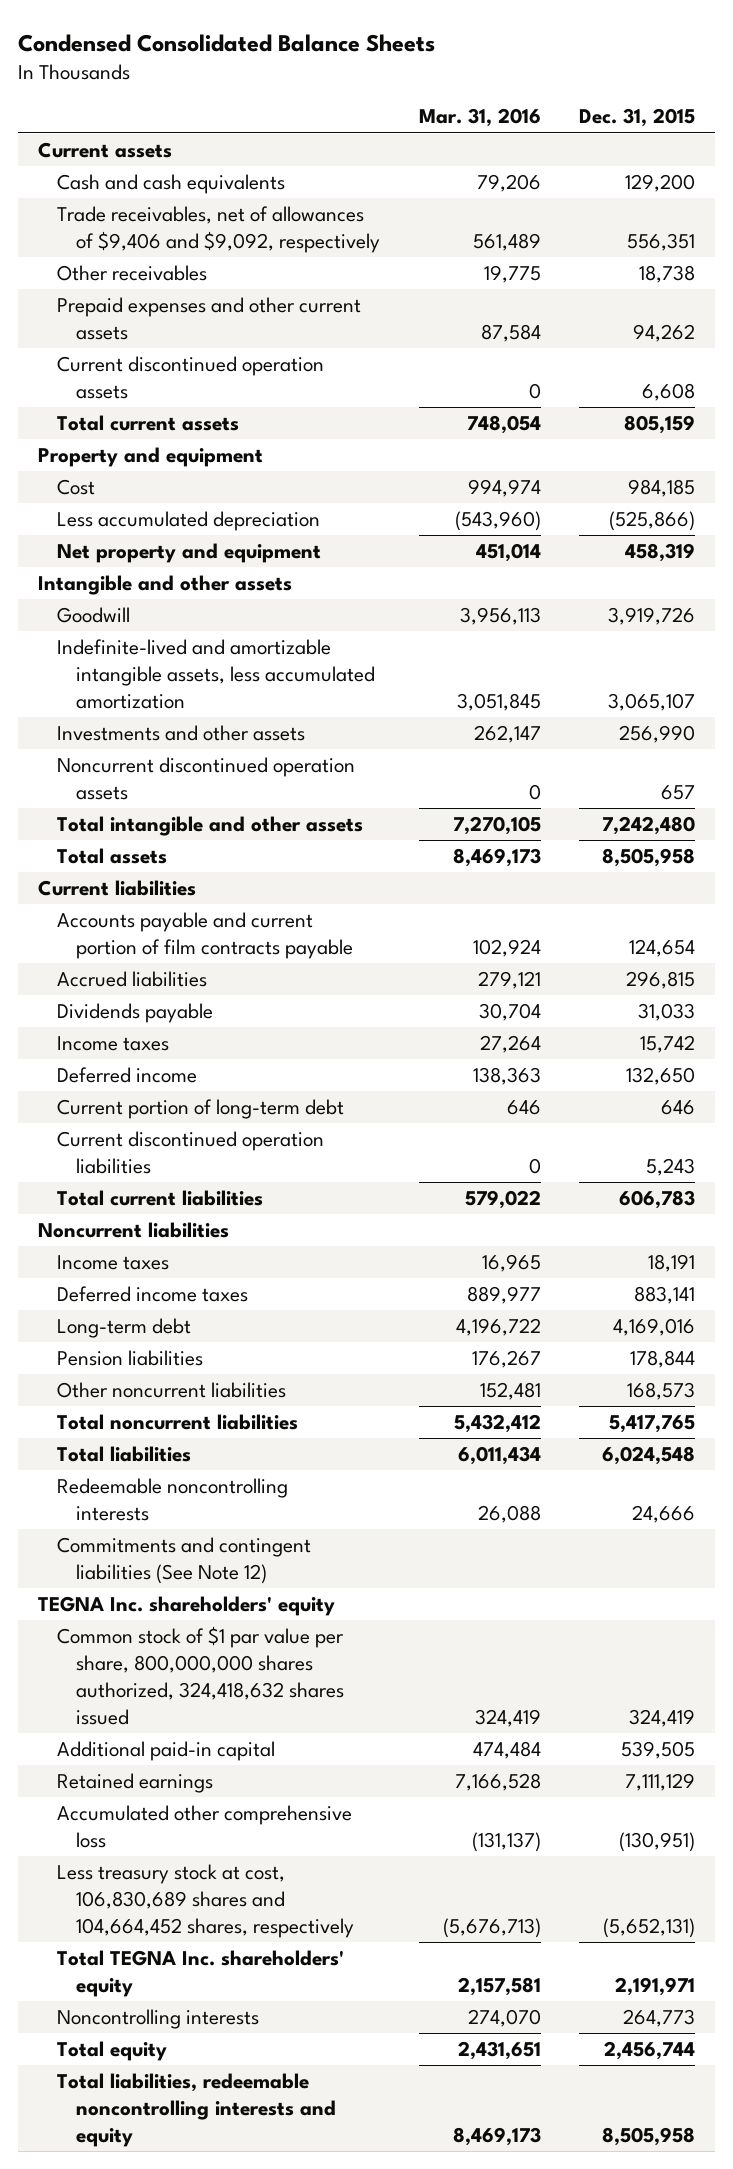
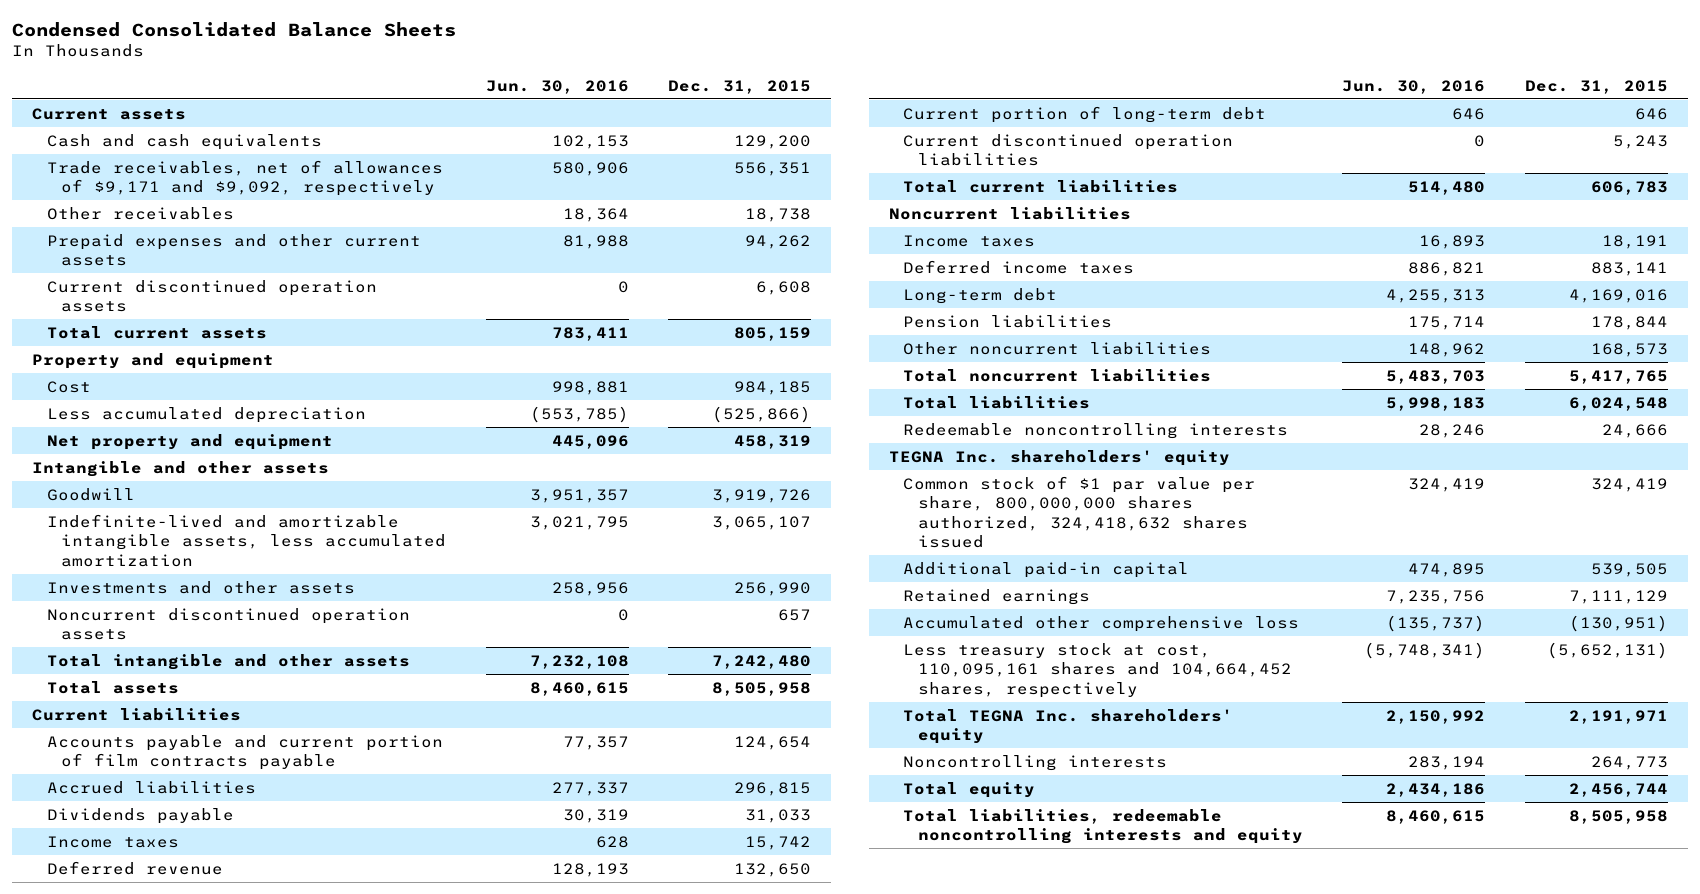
[418,108,541,128] Mar. 31, 2016 -> none
none -> [485,79,629,94] Jun. 30, 2016
[57,206,381,253] Trade receivables, net of allowances of $9,406 and $9,092, respectively -> [46,159,443,197] Trade receivables, net of allowances of $9,171 and $9,092, respectively
[57,1067,198,1084] Deferred income -> [46,860,223,875] Deferred revenue
[57,1537,312,1584] Commitments and contingent liabilities (See Note 12) -> none
[57,1864,355,1938] Less treasury stock at cost, 106,830,689 shares and 104,664,452 shares, respectively -> [903,642,1293,698] Less treasury stock at cost, 110,095,161 shares and 104,664,452 shares, respectively

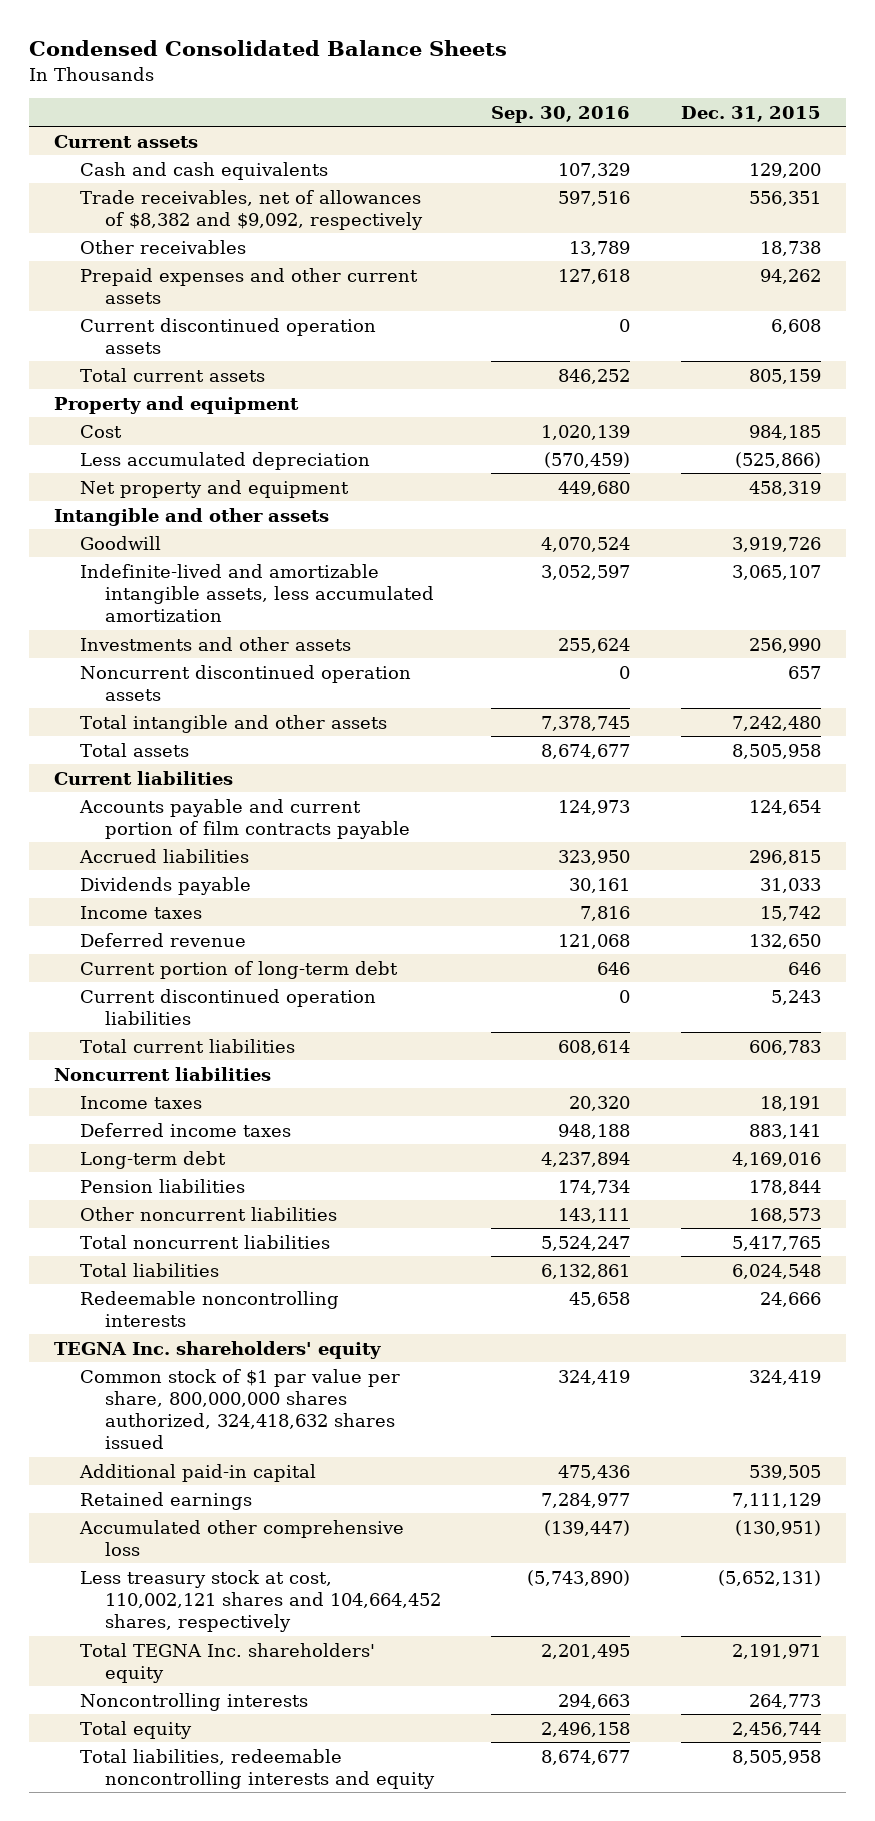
[485,79,629,94] Jun. 30, 2016 -> none
none -> [491,105,631,123] Sep. 30, 2016
[46,159,443,197] Trade receivables, net of allowances of $9,171 and $9,092, respectively -> [79,189,424,230] Trade receivables, net of allowances of $8,382 and $9,092, respectively
[903,642,1293,698] Less treasury stock at cost, 110,095,161 shares and 104,664,452 shares, respectively -> [79,1569,442,1633] Less treasury stock at cost, 110,002,121 shares and 104,664,452 shares, respectively

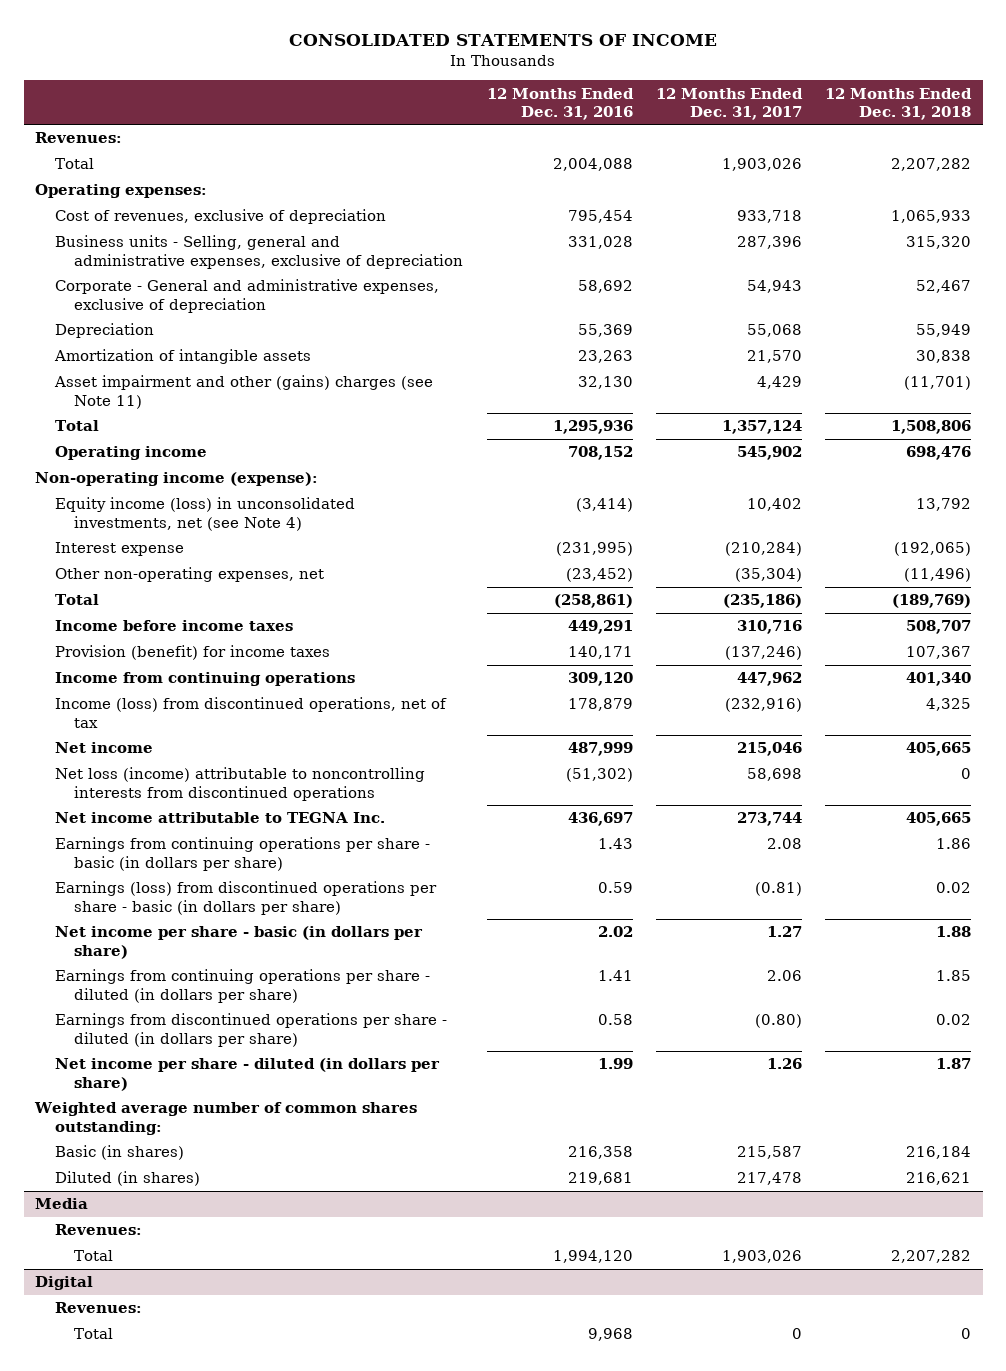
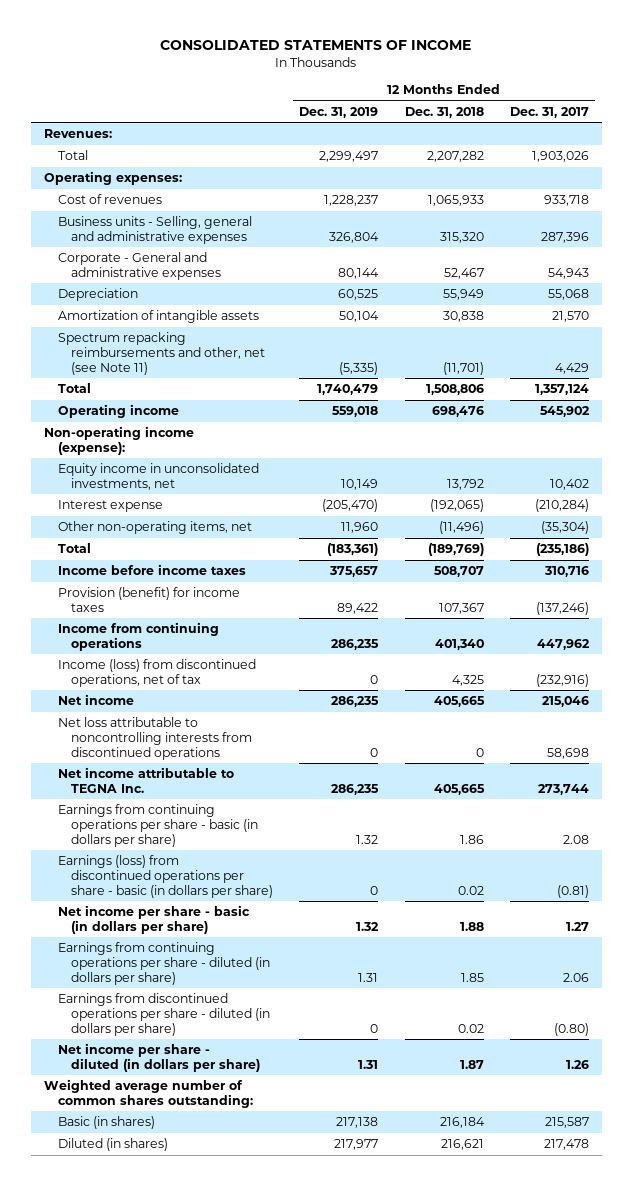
[486,87,634,120] 12 Months Ended Dec. 31, 2016 -> none
none -> [299,106,379,118] Dec. 31, 2019
[54,209,386,225] Cost of revenues, exclusive of depreciation -> [57,194,162,205] Cost of revenues
[54,235,464,269] Business units - Selling, general and administrative expenses, exclusive of depreciation -> [57,216,252,244] Business units - Selling, general and administrative expenses
[54,279,439,313] Corporate - General and administrative expenses, exclusive of depreciation -> [57,252,222,280] Corporate - General and administrative expenses
[53,375,433,409] Asset impairment and other (gains) charges (see Note 11) -> [57,332,266,375] Spectrum repacking reimbursements and other, net (see Note 11)
[54,497,355,531] Equity income (loss) in unconsolidated investments, net (see Note 4) -> [57,463,259,490] Equity income in unconsolidated investments, net
[54,567,324,583] Other non-operating expenses, net -> [57,521,252,535] Other non-operating items, net
[54,767,425,801] Net loss (income) attributable to noncontrolling interests from discontinued operations -> [57,717,253,760] Net loss attributable to noncontrolling interests from discontinued operations
[35,1198,89,1210] Media -> none
[54,1224,142,1236] Revenues: -> none
[74,1250,114,1262] Total -> none
[35,1276,94,1291] Digital -> none
[54,1302,142,1314] Revenues: -> none
[74,1328,114,1340] Total -> none

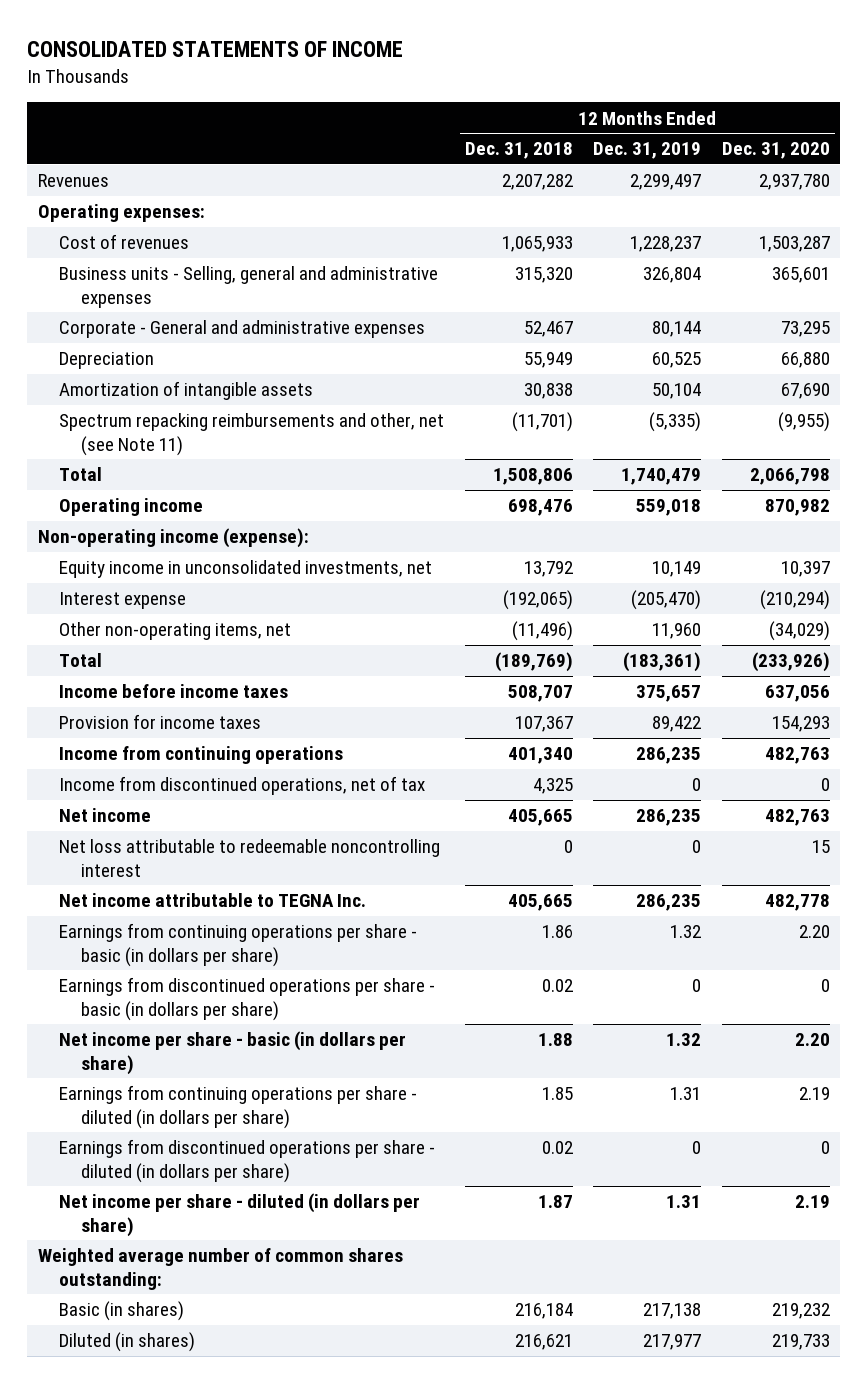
[509,106,589,118] Dec. 31, 2017 -> none
none -> [721,142,830,160] Dec. 31, 2020
[43,129,112,139] Revenues: -> none
[57,150,88,161] Total -> [37,174,109,188] Revenues
[57,587,240,612] Provision (benefit) for income taxes -> [59,714,262,730] Provision for income taxes
[57,659,256,687] Income (loss) from discontinued operations, net of tax -> [59,776,426,796] Income from discontinued operations, net of tax
[57,717,253,760] Net loss attributable to noncontrolling interests from discontinued operations -> [59,839,441,877] Net loss attributable to redeemable noncontrolling interest
[57,855,274,898] Earnings (loss) from discontinued operations per share - basic (in dollars per share) -> [59,977,436,1021] Earnings from discontinued operations per share - basic (in dollars per share)

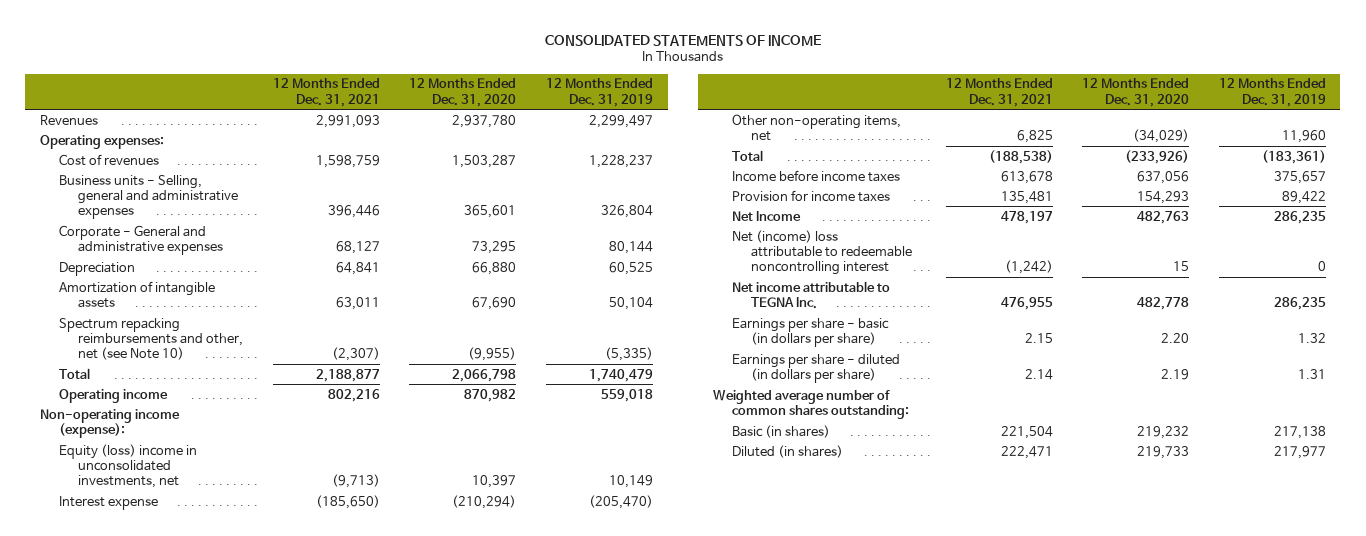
[464,142,573,160] Dec. 31, 2018 -> none
none -> [272,78,380,107] 12 Months Ended Dec. 31, 2021
[59,413,445,456] Spectrum repacking reimbursements and other, net (see Note 11) -> [59,317,244,361] Spectrum repacking reimbursements and other, net (see Note 10)
[59,560,433,579] Equity income in unconsolidated investments, net -> [59,443,198,489] Equity (loss) income in unconsolidated investments, net
[59,746,344,765] Income from continuing operations -> none
[59,776,426,796] Income from discontinued operations, net of tax -> none
[59,808,152,823] Net income -> [732,210,802,221] Net Income
[59,839,441,877] Net loss attributable to redeemable noncontrolling interest -> [732,229,913,276] Net (income) loss attributable to redeemable noncontrolling interest
[59,923,418,967] Earnings from continuing operations per share - basic (in dollars per share) -> none
[59,977,436,1021] Earnings from discontinued operations per share - basic (in dollars per share) -> none
[59,1085,418,1129] Earnings from continuing operations per share - diluted (in dollars per share) -> none
[59,1139,436,1183] Earnings from discontinued operations per share - diluted (in dollars per share) -> none
[59,1031,407,1075] Net income per share - basic (in dollars per share) -> [732,317,890,347] Earnings per share - basic (in dollars per share)
[59,1193,421,1237] Net income per share - diluted (in dollars per share) -> [732,353,901,383] Earnings per share - diluted (in dollars per share)

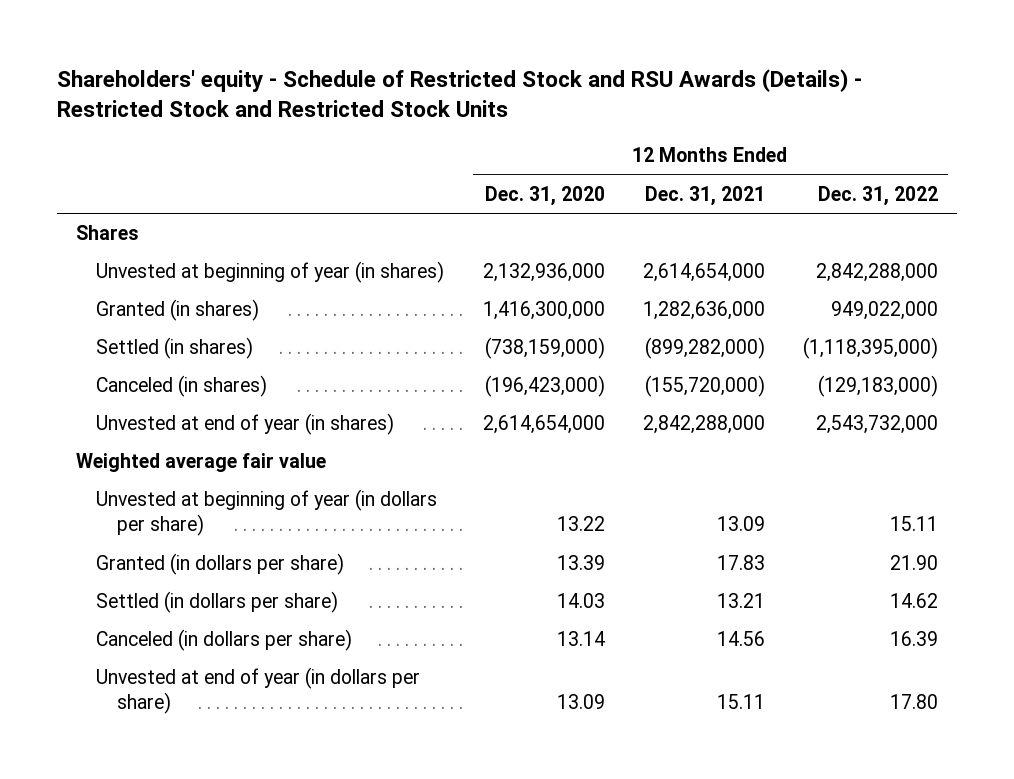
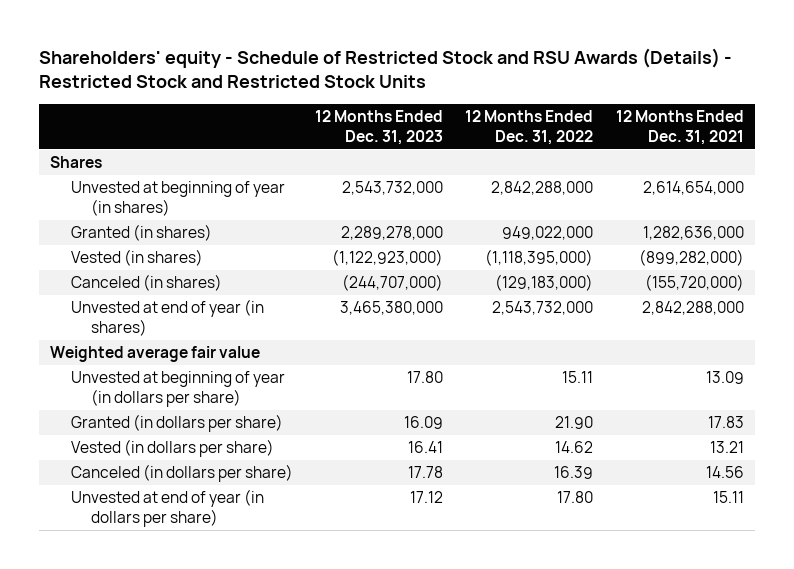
[484,185,605,206] Dec. 31, 2020 -> none
none -> [315,109,444,146] 12 Months Ended Dec. 31, 2023
[96,337,254,360] Settled (in shares) -> [70,249,203,267] Vested (in shares)
[96,591,339,614] Settled (in dollars per share) -> [70,439,274,458] Vested (in dollars per share)

